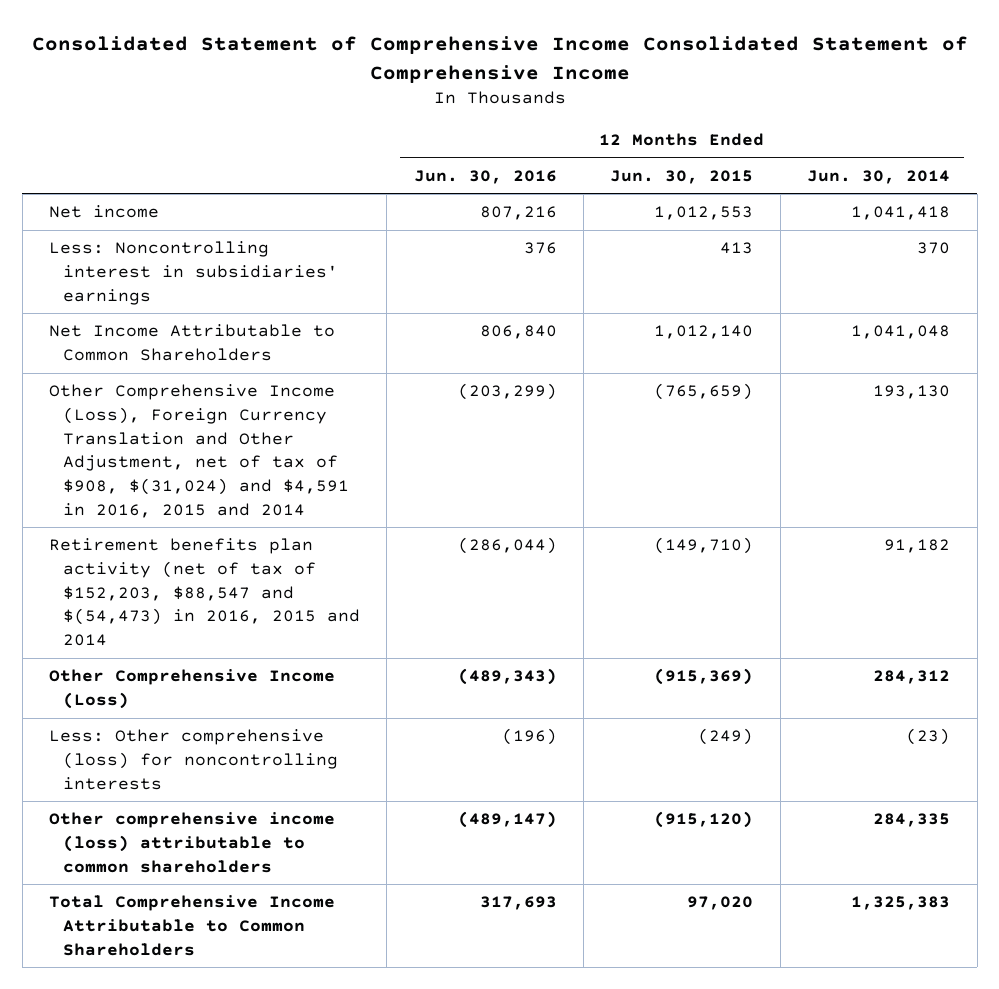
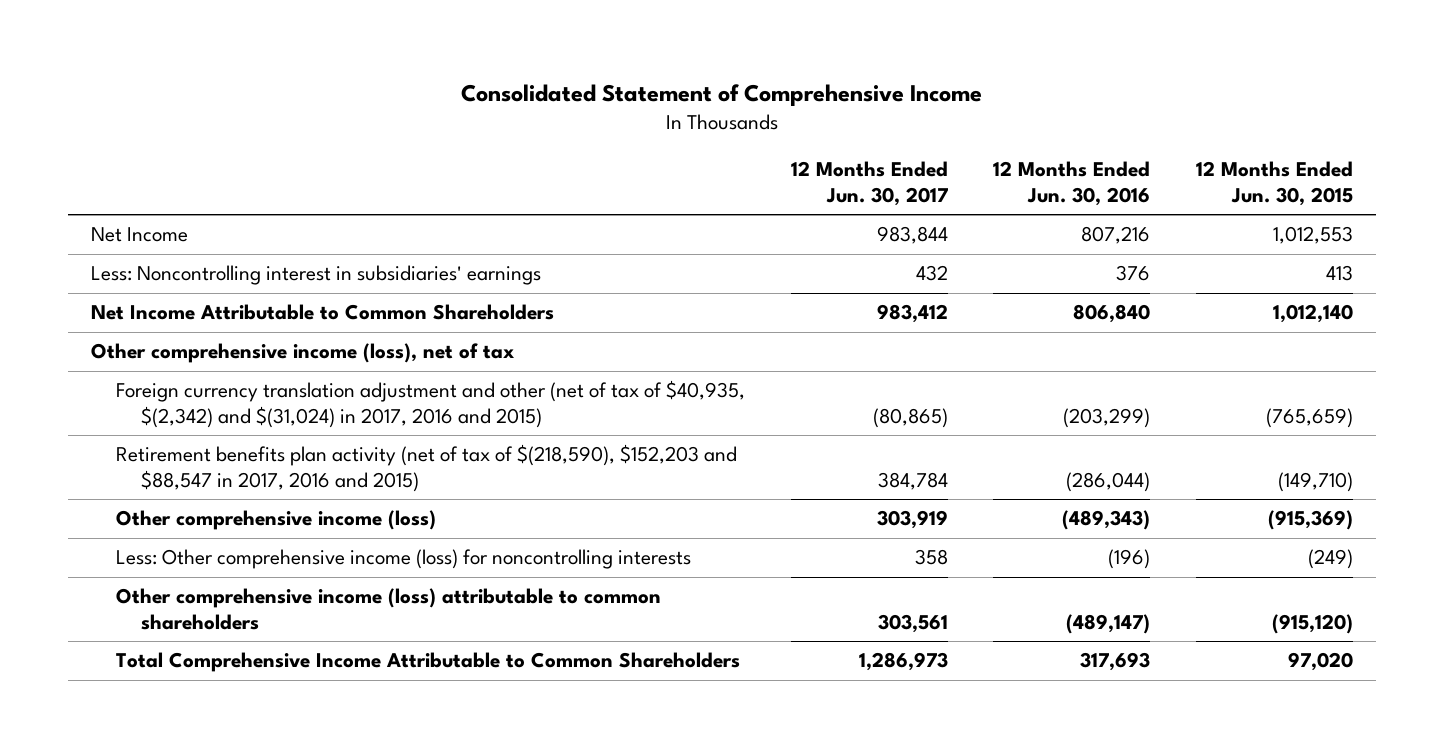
[31,36,968,83] Consolidated Statement of Comprehensive Income Consolidated Statement of Comprehensive Income -> [460,83,982,106] Consolidated Statement of Comprehensive Income
[807,169,951,184] Jun. 30, 2014 -> none
none -> [790,161,948,206] 12 Months Ended Jun. 30, 2017
[48,205,159,219] Net income -> [90,227,188,243] Net Income
none -> [90,343,514,364] Other comprehensive income (loss), net of tax
[48,384,349,518] Other Comprehensive Income (Loss), Foreign Currency Translation and Other Adjustment, net of tax of $908, $(31,024) and $4,591 in 2016, 2015 and 2014 -> [116,380,746,428] Foreign currency translation adjustment and other (net of tax of $40,935, $(2,342) and $(31,024) in 2017, 2016 and 2015)
[48,538,360,647] Retirement benefits plan activity (net of tax of $152,203, $88,547 and $(54,473) in 2016, 2015 and 2014 -> [116,444,738,492] Retirement benefits plan activity (net of tax of $(218,590), $152,203 and $88,547 in 2017, 2016 and 2015)
[48,669,335,709] Other Comprehensive Income (Loss) -> [116,510,437,531] Other comprehensive income (loss)
[48,729,338,790] Less: Other comprehensive (loss) for noncontrolling interests -> [116,549,692,570] Less: Other comprehensive income (loss) for noncontrolling interests

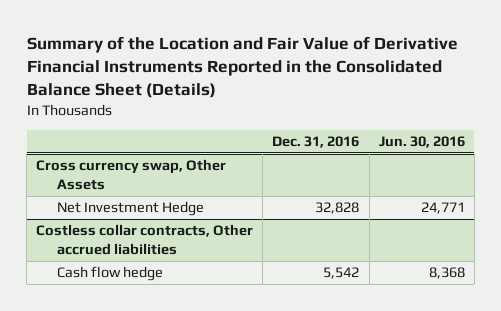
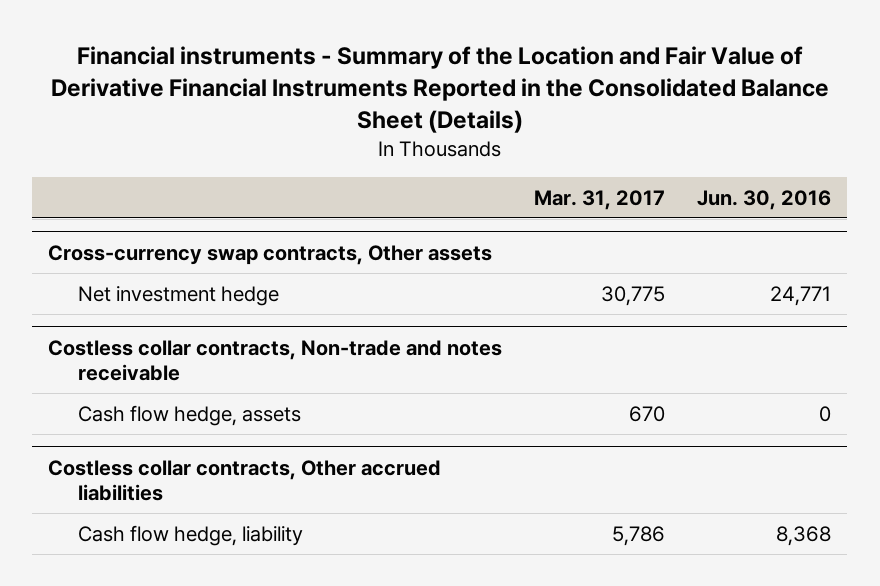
[26,36,458,99] Summary of the Location and Fair Value of Derivative Financial Instruments Reported in the Consolidated Balance Sheet (Details) -> [50,46,829,134] Financial instruments - Summary of the Location and Fair Value of Derivative Financial Instruments Reported in the Consolidated Balance Sheet (Details)
[272,135,360,148] Dec. 31, 2016 -> none
none -> [534,189,666,210] Mar. 31, 2017
[36,159,227,191] Cross currency swap, Other Assets -> [48,244,493,265] Cross-currency swap contracts, Other assets
[57,201,205,217] Net Investment Hedge -> [78,286,280,307] Net investment hedge
none -> [48,339,503,381] Costless collar contracts, Non-trade and notes receivable
none -> [78,405,302,427] Cash flow hedge, assets
[57,266,164,282] Cash flow hedge -> [78,525,304,547] Cash flow hedge, liability

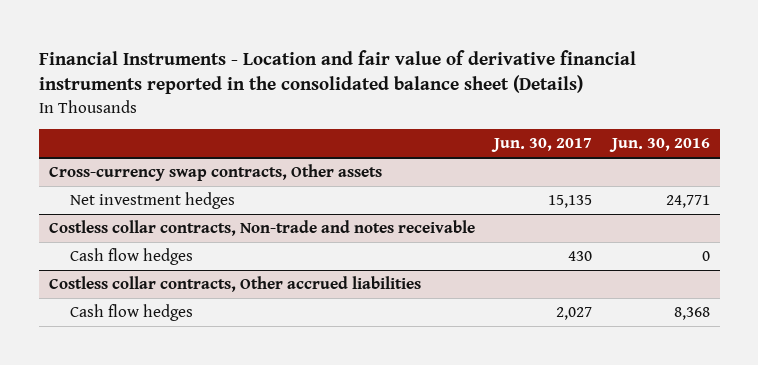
[50,46,829,134] Financial instruments - Summary of the Location and Fair Value of Derivative Financial Instruments Reported in the Consolidated Balance Sheet (Details) -> [38,49,636,95] Financial Instruments - Location and fair value of derivative financial instruments reported in the consolidated balance sheet (Details)
[534,189,666,210] Mar. 31, 2017 -> none
none -> [491,138,593,153] Jun. 30, 2017
[78,286,280,307] Net investment hedge -> [69,192,235,210] Net investment hedges
[78,405,302,427] Cash flow hedge, assets -> [69,248,193,266] Cash flow hedges
[78,525,304,547] Cash flow hedge, liability -> [69,304,193,322] Cash flow hedges

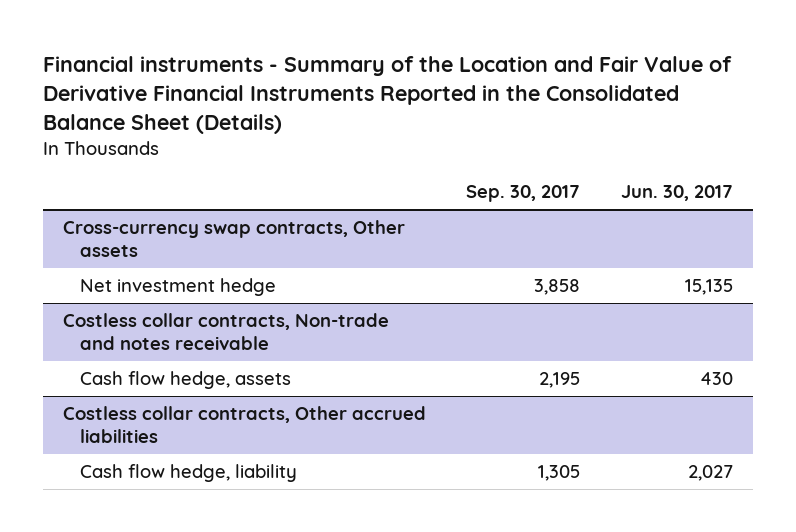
[38,49,636,95] Financial Instruments - Location and fair value of derivative financial instruments reported in the consolidated balance sheet (Details) -> [42,55,732,134] Financial instruments - Summary of the Location and Fair Value of Derivative Financial Instruments Reported in the Consolidated Balance Sheet (Details)
[608,138,710,153] Jun. 30, 2016 -> none
none -> [466,185,581,203] Sep. 30, 2017
[69,192,235,210] Net investment hedges -> [79,278,276,297] Net investment hedge
[69,248,193,266] Cash flow hedges -> [79,371,291,390] Cash flow hedge, assets
[69,304,193,322] Cash flow hedges -> [79,464,297,483] Cash flow hedge, liability

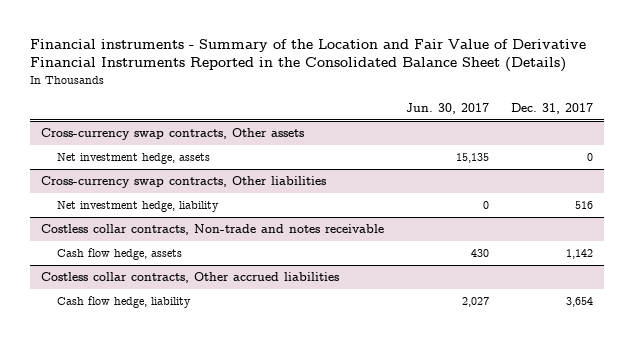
[466,185,581,203] Sep. 30, 2017 -> none
none -> [511,102,594,114] Dec. 31, 2017
[79,278,276,297] Net investment hedge -> [56,153,210,165] Net investment hedge, assets
none -> [40,176,326,189] Cross-currency swap contracts, Other liabilities
none -> [56,201,219,213] Net investment hedge, liability

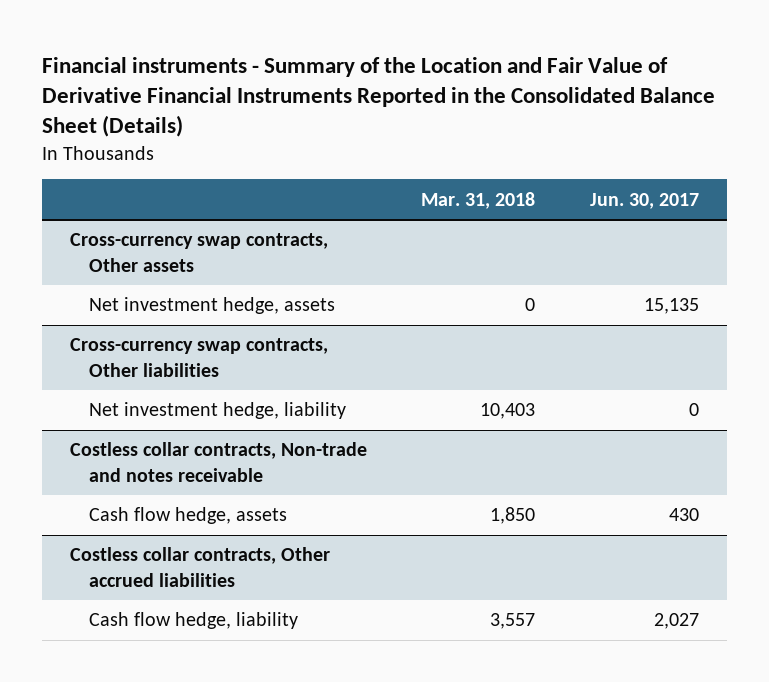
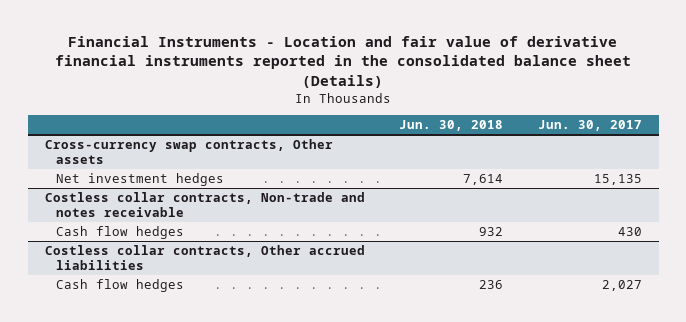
[42,56,716,138] Financial instruments - Summary of the Location and Fair Value of Derivative Financial Instruments Reported in the Consolidated Balance Sheet (Details) -> [55,35,632,88] Financial Instruments - Location and fair value of derivative financial instruments reported in the consolidated balance sheet (Details)
[421,191,536,209] Mar. 31, 2018 -> none
none -> [399,120,504,132] Jun. 30, 2018
[69,338,328,377] Cross-currency swap contracts, Other liabilities -> none
[88,402,346,420] Net investment hedge, liability -> none
[88,297,335,315] Net investment hedge, assets -> [56,172,225,186] Net investment hedges
[88,507,287,525] Cash flow hedge, assets -> [56,225,185,239] Cash flow hedges
[88,612,298,630] Cash flow hedge, liability -> [56,278,185,292] Cash flow hedges

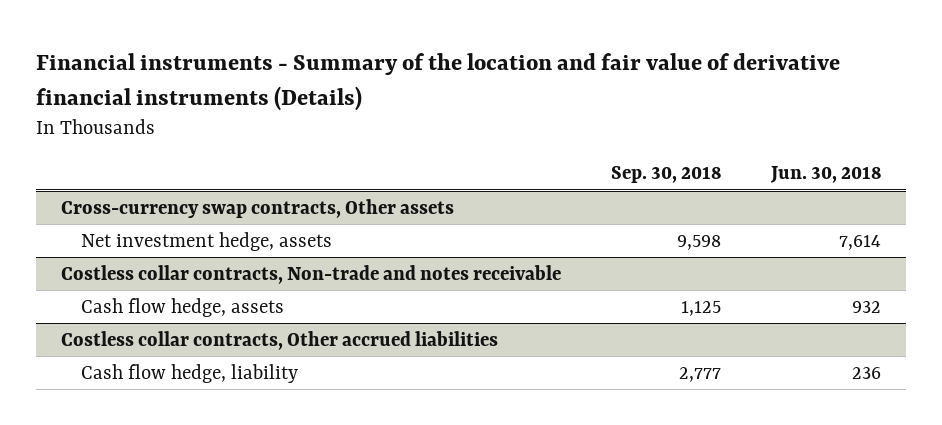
[55,35,632,88] Financial Instruments - Location and fair value of derivative financial instruments reported in the consolidated balance sheet (Details) -> [36,53,841,111] Financial instruments - Summary of the location and fair value of derivative financial instruments (Details)
[537,120,642,132] Jun. 30, 2017 -> none
none -> [611,166,722,184] Sep. 30, 2018
[56,172,225,186] Net investment hedges -> [81,231,333,251] Net investment hedge, assets
[56,225,185,239] Cash flow hedges -> [81,297,285,317] Cash flow hedge, assets
[56,278,185,292] Cash flow hedges -> [81,363,299,383] Cash flow hedge, liability

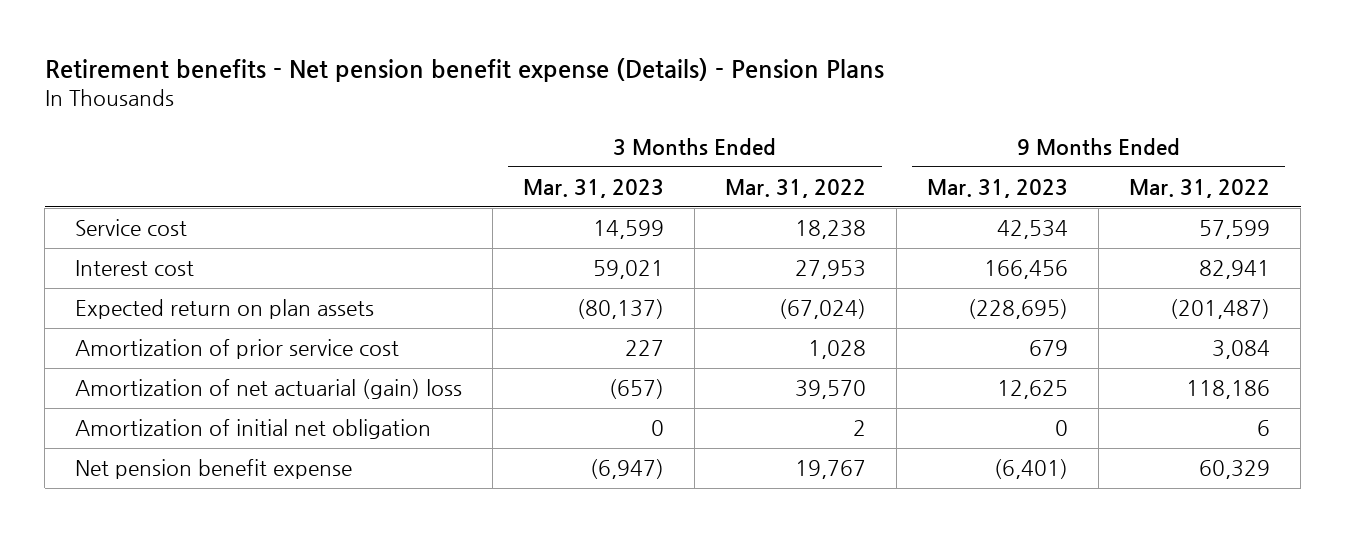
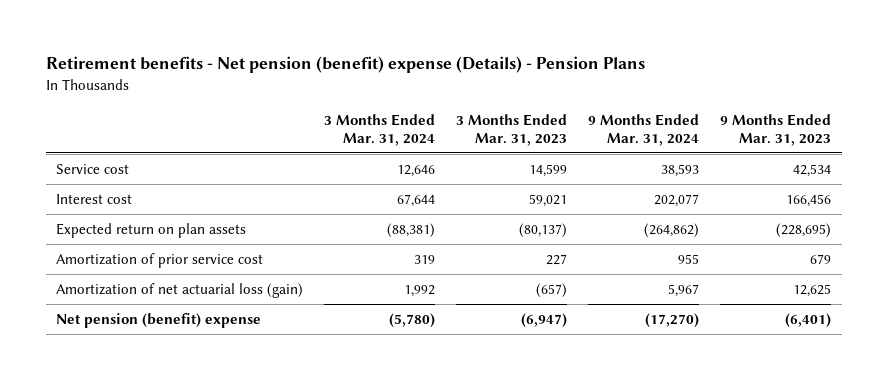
[44,58,884,83] Retirement benefits - Net pension benefit expense (Details) - Pension Plans -> [45,56,645,74] Retirement benefits - Net pension (benefit) expense (Details) - Pension Plans
[725,178,867,198] Mar. 31, 2022 -> none
[1129,178,1271,198] Mar. 31, 2022 -> none
none -> [324,113,436,146] 3 Months Ended Mar. 31, 2024
none -> [588,113,700,146] 9 Months Ended Mar. 31, 2024
[75,419,432,440] Amortization of initial net obligation -> none
[75,379,463,400] Amortization of net actuarial (gain) loss -> [56,282,304,298] Amortization of net actuarial loss (gain)
[75,459,353,480] Net pension benefit expense -> [56,312,262,328] Net pension (benefit) expense

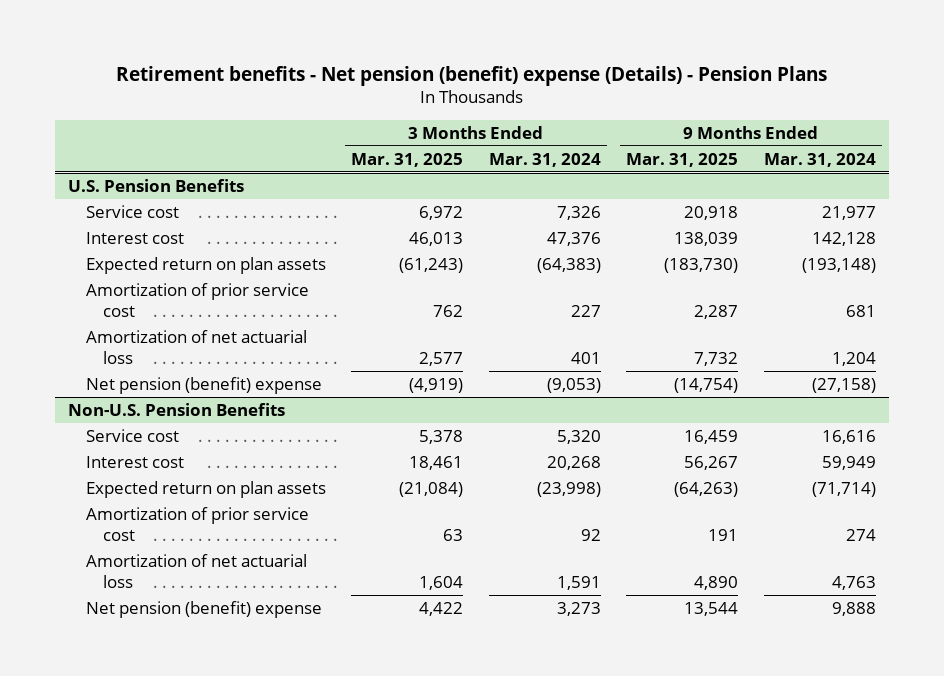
[456,113,568,146] 3 Months Ended Mar. 31, 2023 -> none
[720,113,832,146] 9 Months Ended Mar. 31, 2023 -> none
none -> [351,152,464,167] Mar. 31, 2025
none -> [626,152,739,167] Mar. 31, 2025
none -> [67,178,244,192] U.S. Pension Benefits
[397,164,436,177] 12,646 -> [556,205,601,220] 7,326
[661,163,700,177] 38,593 -> [821,205,876,220] 21,977
[397,193,436,207] 67,644 -> [546,231,601,246] 47,376
[654,193,700,207] 202,077 -> [811,231,876,246] 142,128
[387,222,436,238] (88,381) -> [536,257,601,273] (64,383)
[644,222,700,238] (264,862) -> [801,257,876,273] (193,148)
[414,254,436,264] 319 -> [570,305,601,318] 227
[678,253,700,264] 955 -> [845,305,876,318] 681
[56,282,304,298] Amortization of net actuarial loss (gain) -> [85,329,307,365] Amortization of net actuarial loss
[404,284,436,297] 1,992 -> [570,352,601,365] 401
[668,283,700,297] 5,967 -> [831,352,876,367] 1,204
[389,312,436,328] (5,780) -> [546,377,601,393] (9,053)
[645,312,700,328] (17,270) -> [811,377,876,393] (27,158)
none -> [67,402,285,416] Non-U.S. Pension Benefits
none -> [85,428,179,442] Service cost
none -> [85,455,184,468] Interest cost
none -> [85,480,326,498] Expected return on plan assets
none -> [85,506,309,542] Amortization of prior service cost
none -> [85,553,307,589] Amortization of net actuarial loss
none -> [85,600,322,618] Net pension (benefit) expense

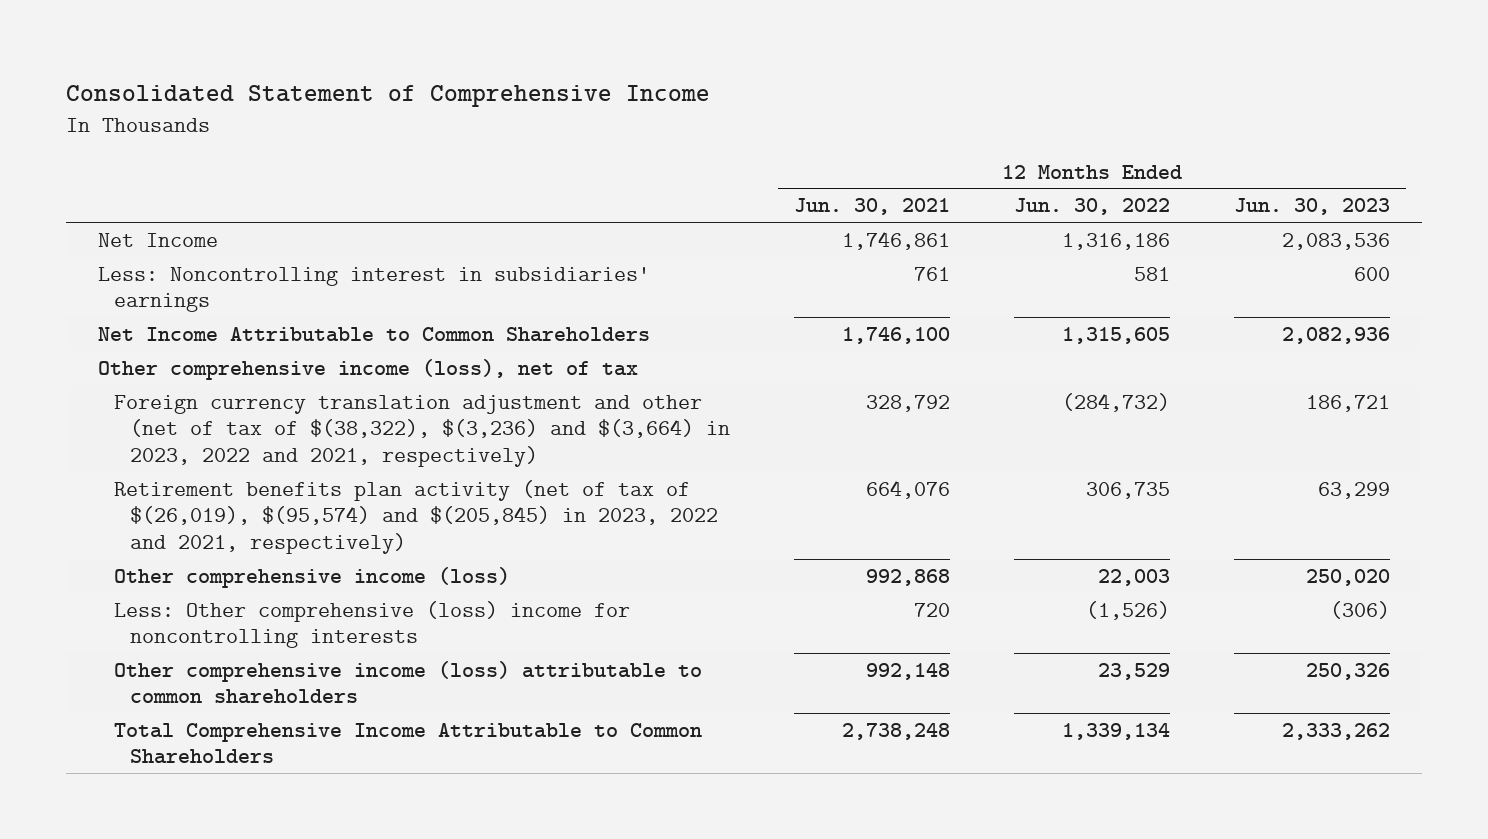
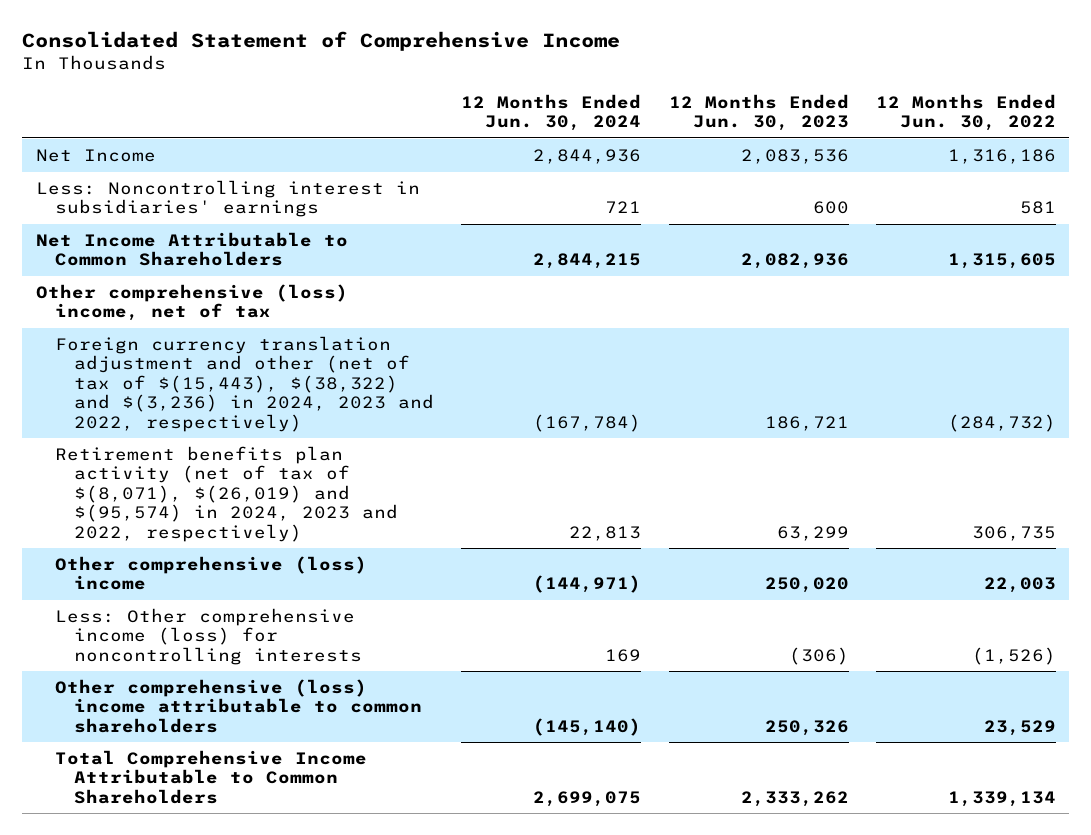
[794,198,951,216] Jun. 30, 2021 -> none
none -> [461,93,642,132] 12 Months Ended Jun. 30, 2024
[97,358,638,380] Other comprehensive income (loss), net of tax -> [35,283,348,322] Other comprehensive (loss) income, net of tax
[114,394,731,467] Foreign currency translation adjustment and other (net of tax of $(38,322), $(3,236) and $(3,664) in 2023, 2022 and 2021, respectively) -> [54,335,435,432] Foreign currency translation adjustment and other (net of tax of $(15,443), $(38,322) and $(3,236) in 2024, 2023 and 2022, respectively)
[114,479,719,554] Retirement benefits plan activity (net of tax of $(26,019), $(95,574) and $(205,845) in 2023, 2022 and 2021, respectively) -> [54,445,399,542] Retirement benefits plan activity (net of tax of $(8,071), $(26,019) and $(95,574) in 2024, 2023 and 2022, respectively)
[114,566,511,588] Other comprehensive income (loss) -> [54,555,367,591] Other comprehensive (loss) income
[114,600,631,649] Less: Other comprehensive (loss) income for noncontrolling interests -> [54,607,363,665] Less: Other comprehensive income (loss) for noncontrolling interests
[114,660,703,705] Other comprehensive income (loss) attributable to common shareholders -> [54,678,423,733] Other comprehensive (loss) income attributable to common shareholders

